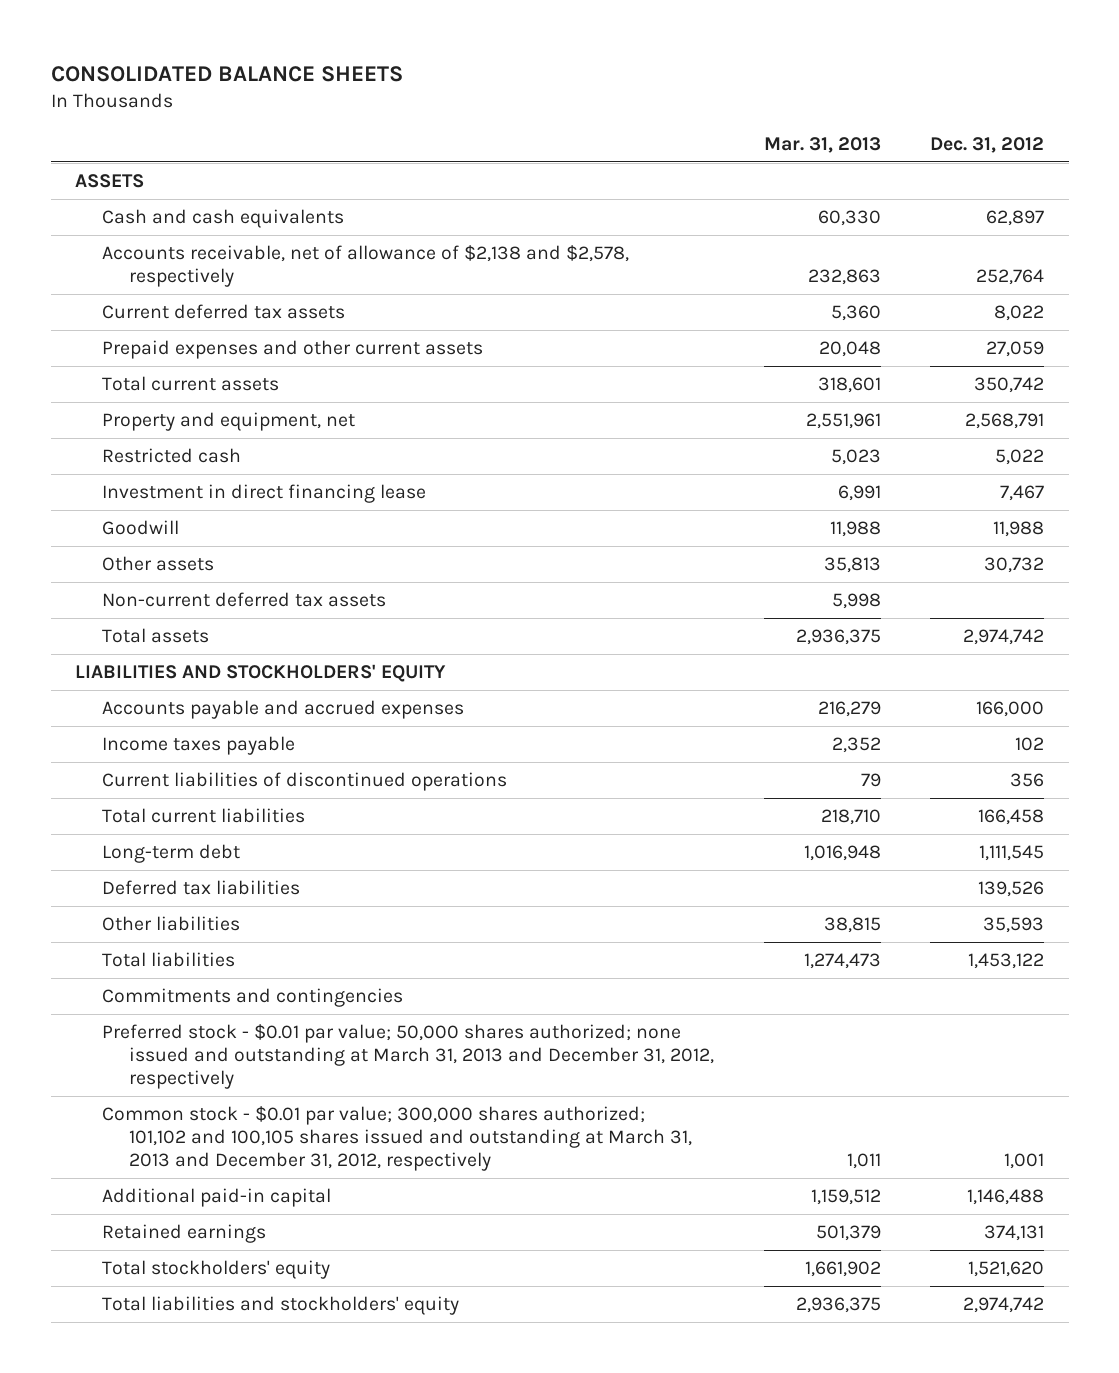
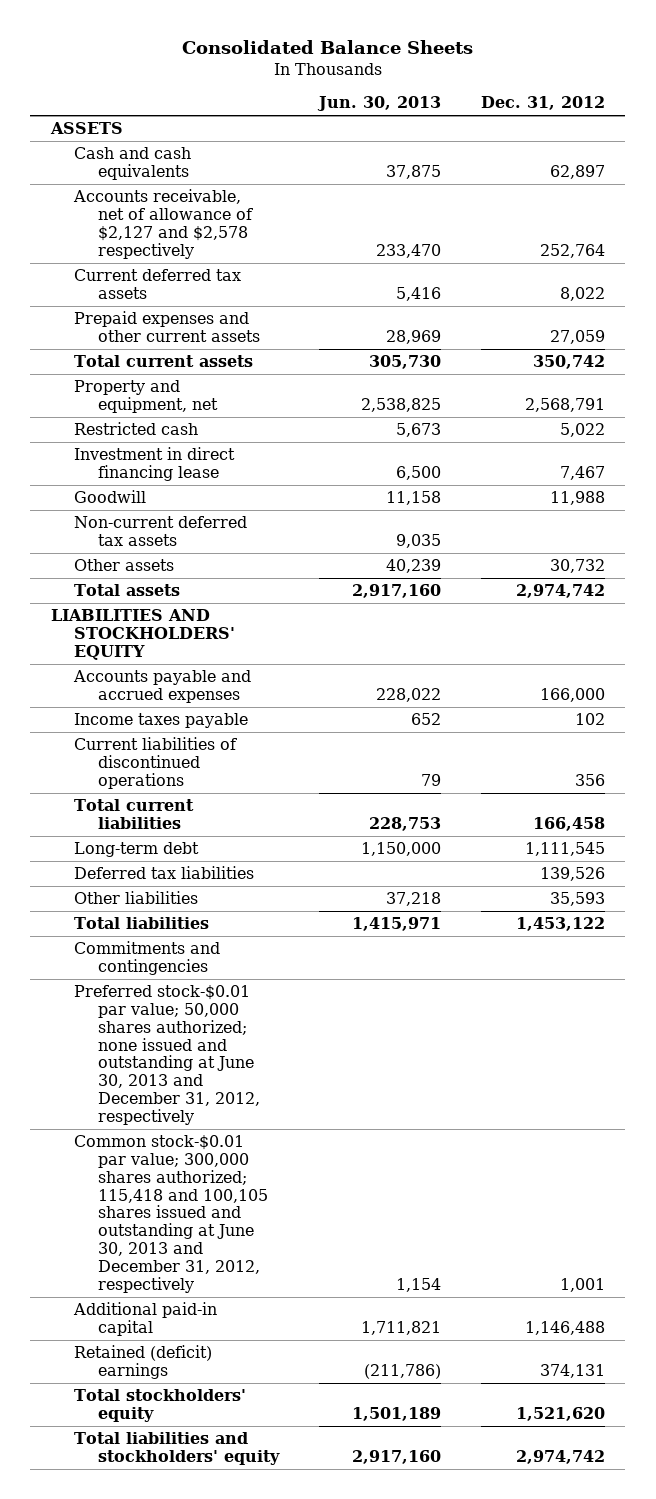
[50,65,403,82] CONSOLIDATED BALANCE SHEETS -> [181,40,473,55] Consolidated Balance Sheets
[763,136,881,153] Mar. 31, 2013 -> none
none -> [317,96,442,112] Jun. 30, 2013
[102,244,630,288] Accounts receivable, net of allowance of $2,138 and $2,578, respectively -> [73,189,253,259] Accounts receivable, net of allowance of $2,127 and $2,578 respectively
[102,555,215,571] Other assets -> [74,559,175,572] Other assets
[102,1023,715,1090] Preferred stock - $0.01 par value; 50,000 shares authorized; none issued and outstanding at March 31, 2013 and December 31, 2012, respectively -> [74,985,260,1125] Preferred stock-$0.01 par value; 50,000 shares authorized; none issued and outstanding at June 30, 2013 and December 31, 2012, respectively
[102,1105,693,1172] Common stock - $0.01 par value; 300,000 shares authorized; 101,102 and 100,105 shares issued and outstanding at March 31, 2013 and December 31, 2012, respectively -> [74,1135,268,1293] Common stock-$0.01 par value; 300,000 shares authorized; 115,418 and 100,105 shares issued and outstanding at June 30, 2013 and December 31, 2012, respectively
[102,1223,267,1243] Retained earnings -> [74,1345,213,1379] Retained (deficit) earnings

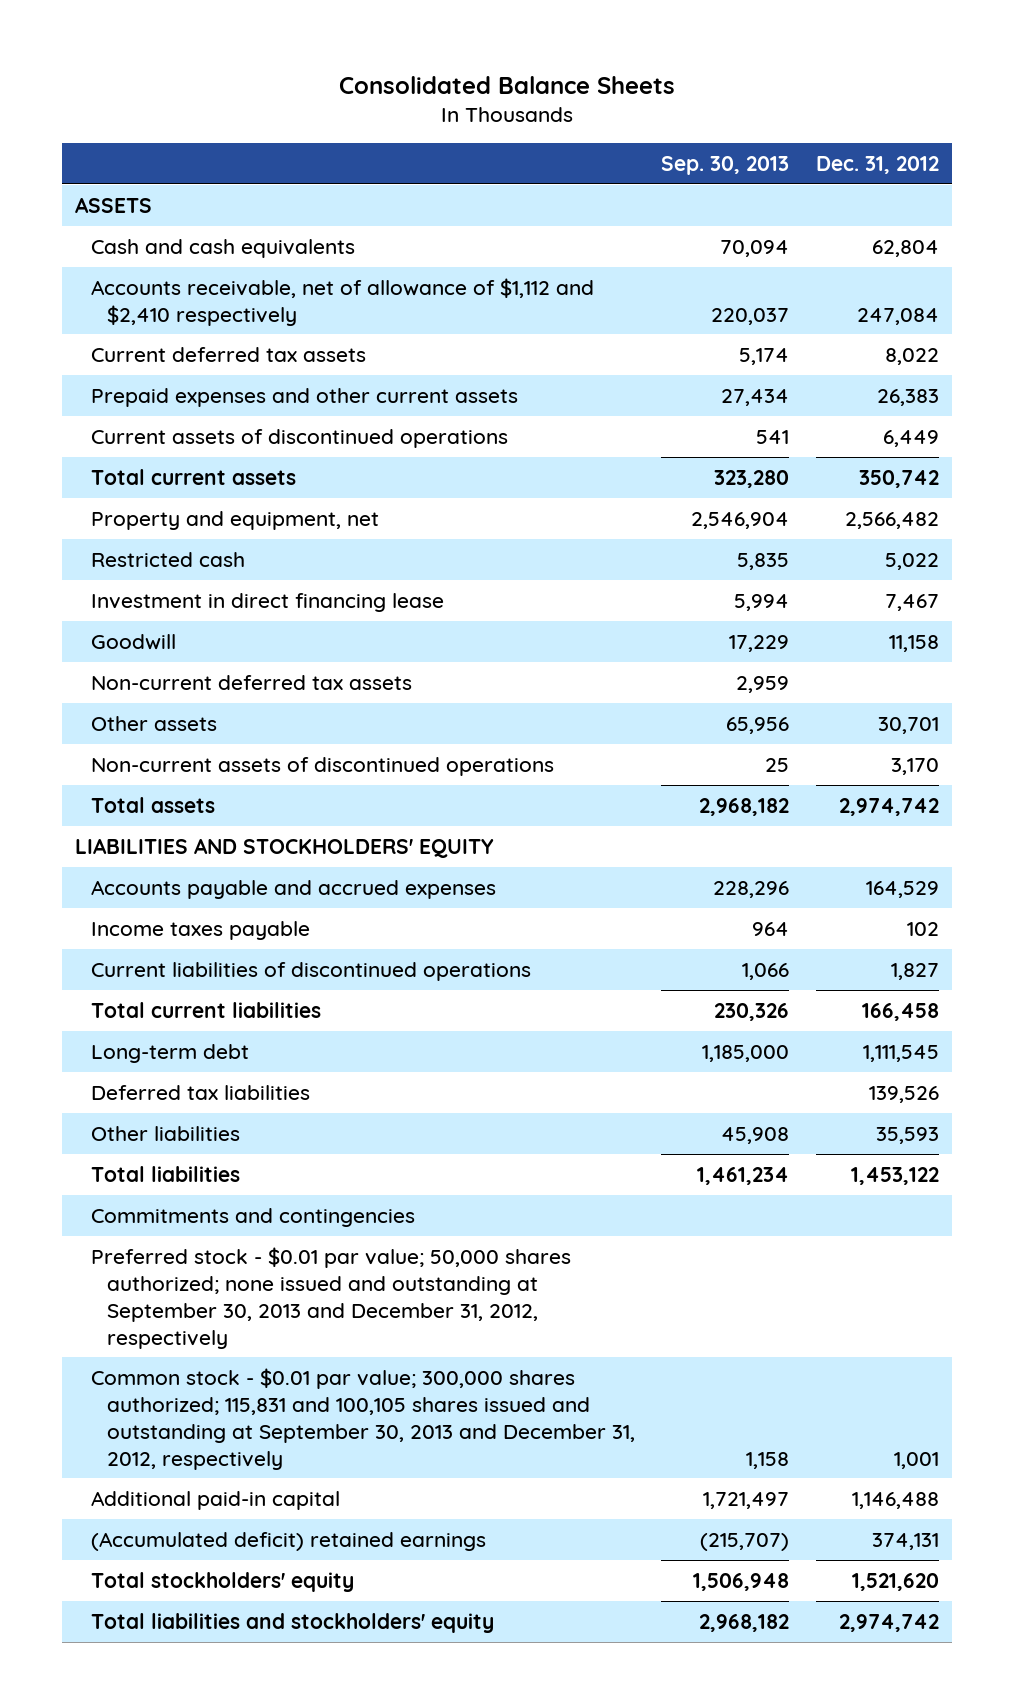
[317,96,442,112] Jun. 30, 2013 -> none
none -> [661,155,790,175] Sep. 30, 2013
[550,164,606,179] 62,897 -> [872,239,940,257] 62,804
[73,189,253,259] Accounts receivable, net of allowance of $2,127 and $2,578 respectively -> [91,277,595,326] Accounts receivable, net of allowance of $1,112 and $2,410 respectively
[540,243,606,258] 252,764 -> [857,307,940,325] 247,084
[550,329,606,344] 27,059 -> [877,388,940,406] 26,383
none -> [91,428,509,448] Current assets of discontinued operations
[525,397,606,412] 2,568,791 -> [845,511,940,529] 2,566,482
[550,491,606,506] 11,988 -> [889,634,940,652] 11,158
[550,559,606,574] 30,732 -> [878,716,940,734] 30,701
none -> [91,756,555,776] Non-current assets of discontinued operations
[540,687,606,702] 166,000 -> [866,880,940,898] 164,529
[575,773,606,786] 356 -> [891,962,940,980] 1,827
[74,985,260,1125] Preferred stock-$0.01 par value; 50,000 shares authorized; none issued and outstanding at June 30, 2013 and December 31, 2012, respectively -> [91,1246,572,1349] Preferred stock - $0.01 par value; 50,000 shares authorized; none issued and outstanding at September 30, 2013 and December 31, 2012, respectively
[74,1135,268,1293] Common stock-$0.01 par value; 300,000 shares authorized; 115,418 and 100,105 shares issued and outstanding at June 30, 2013 and December 31, 2012, respectively -> [91,1367,635,1470] Common stock - $0.01 par value; 300,000 shares authorized; 115,831 and 100,105 shares issued and outstanding at September 30, 2013 and December 31, 2012, respectively
[74,1345,213,1379] Retained (deficit) earnings -> [91,1531,487,1551] (Accumulated deficit) retained earnings

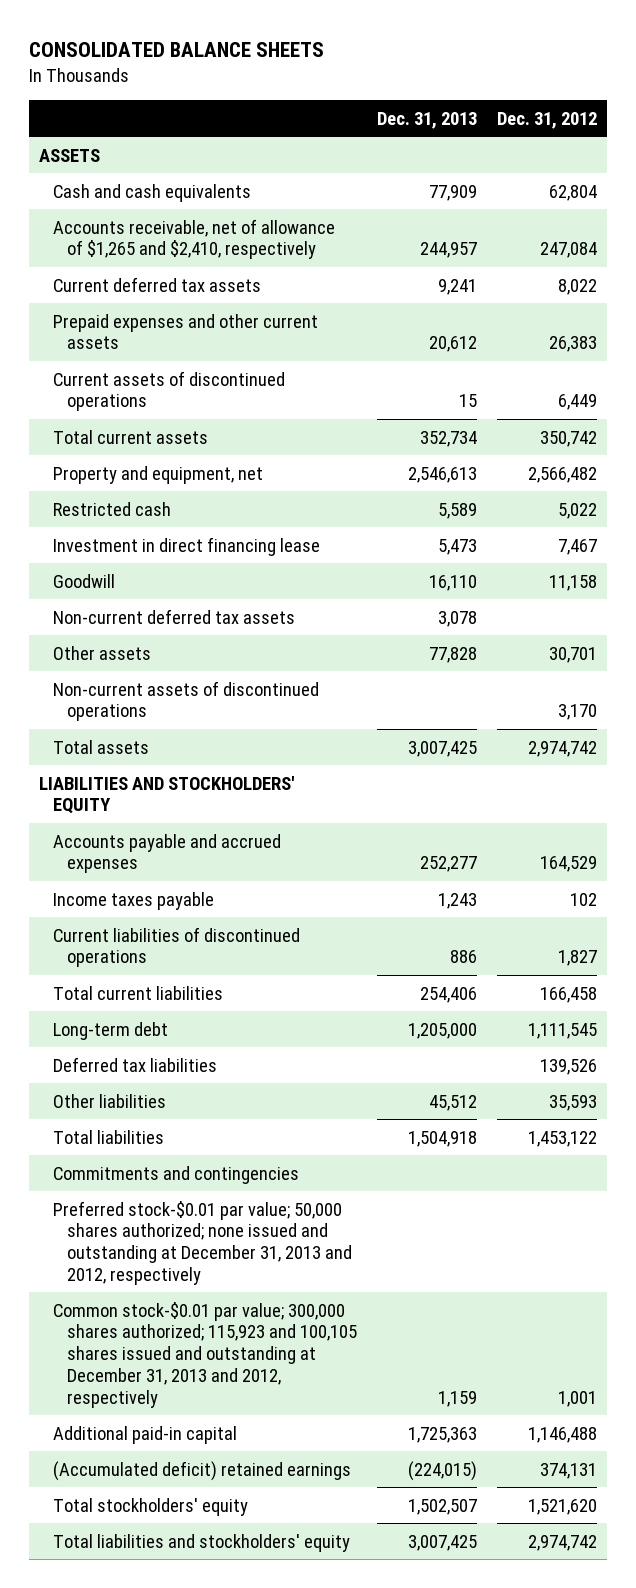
[339,76,676,95] Consolidated Balance Sheets -> [28,42,324,58] CONSOLIDATED BALANCE SHEETS
[661,155,790,175] Sep. 30, 2013 -> none
none -> [377,111,478,129] Dec. 31, 2013
[91,277,595,326] Accounts receivable, net of allowance of $1,112 and $2,410 respectively -> [52,218,335,260] Accounts receivable, net of allowance of $1,265 and $2,410, respectively
[91,1246,572,1349] Preferred stock - $0.01 par value; 50,000 shares authorized; none issued and outstanding at September 30, 2013 and December 31, 2012, respectively -> [52,1200,353,1285] Preferred stock-$0.01 par value; 50,000 shares authorized; none issued and outstanding at December 31, 2013 and 2012, respectively
[91,1367,635,1470] Common stock - $0.01 par value; 300,000 shares authorized; 115,831 and 100,105 shares issued and outstanding at September 30, 2013 and December 31, 2012, respectively -> [52,1301,358,1408] Common stock-$0.01 par value; 300,000 shares authorized; 115,923 and 100,105 shares issued and outstanding at December 31, 2013 and 2012, respectively

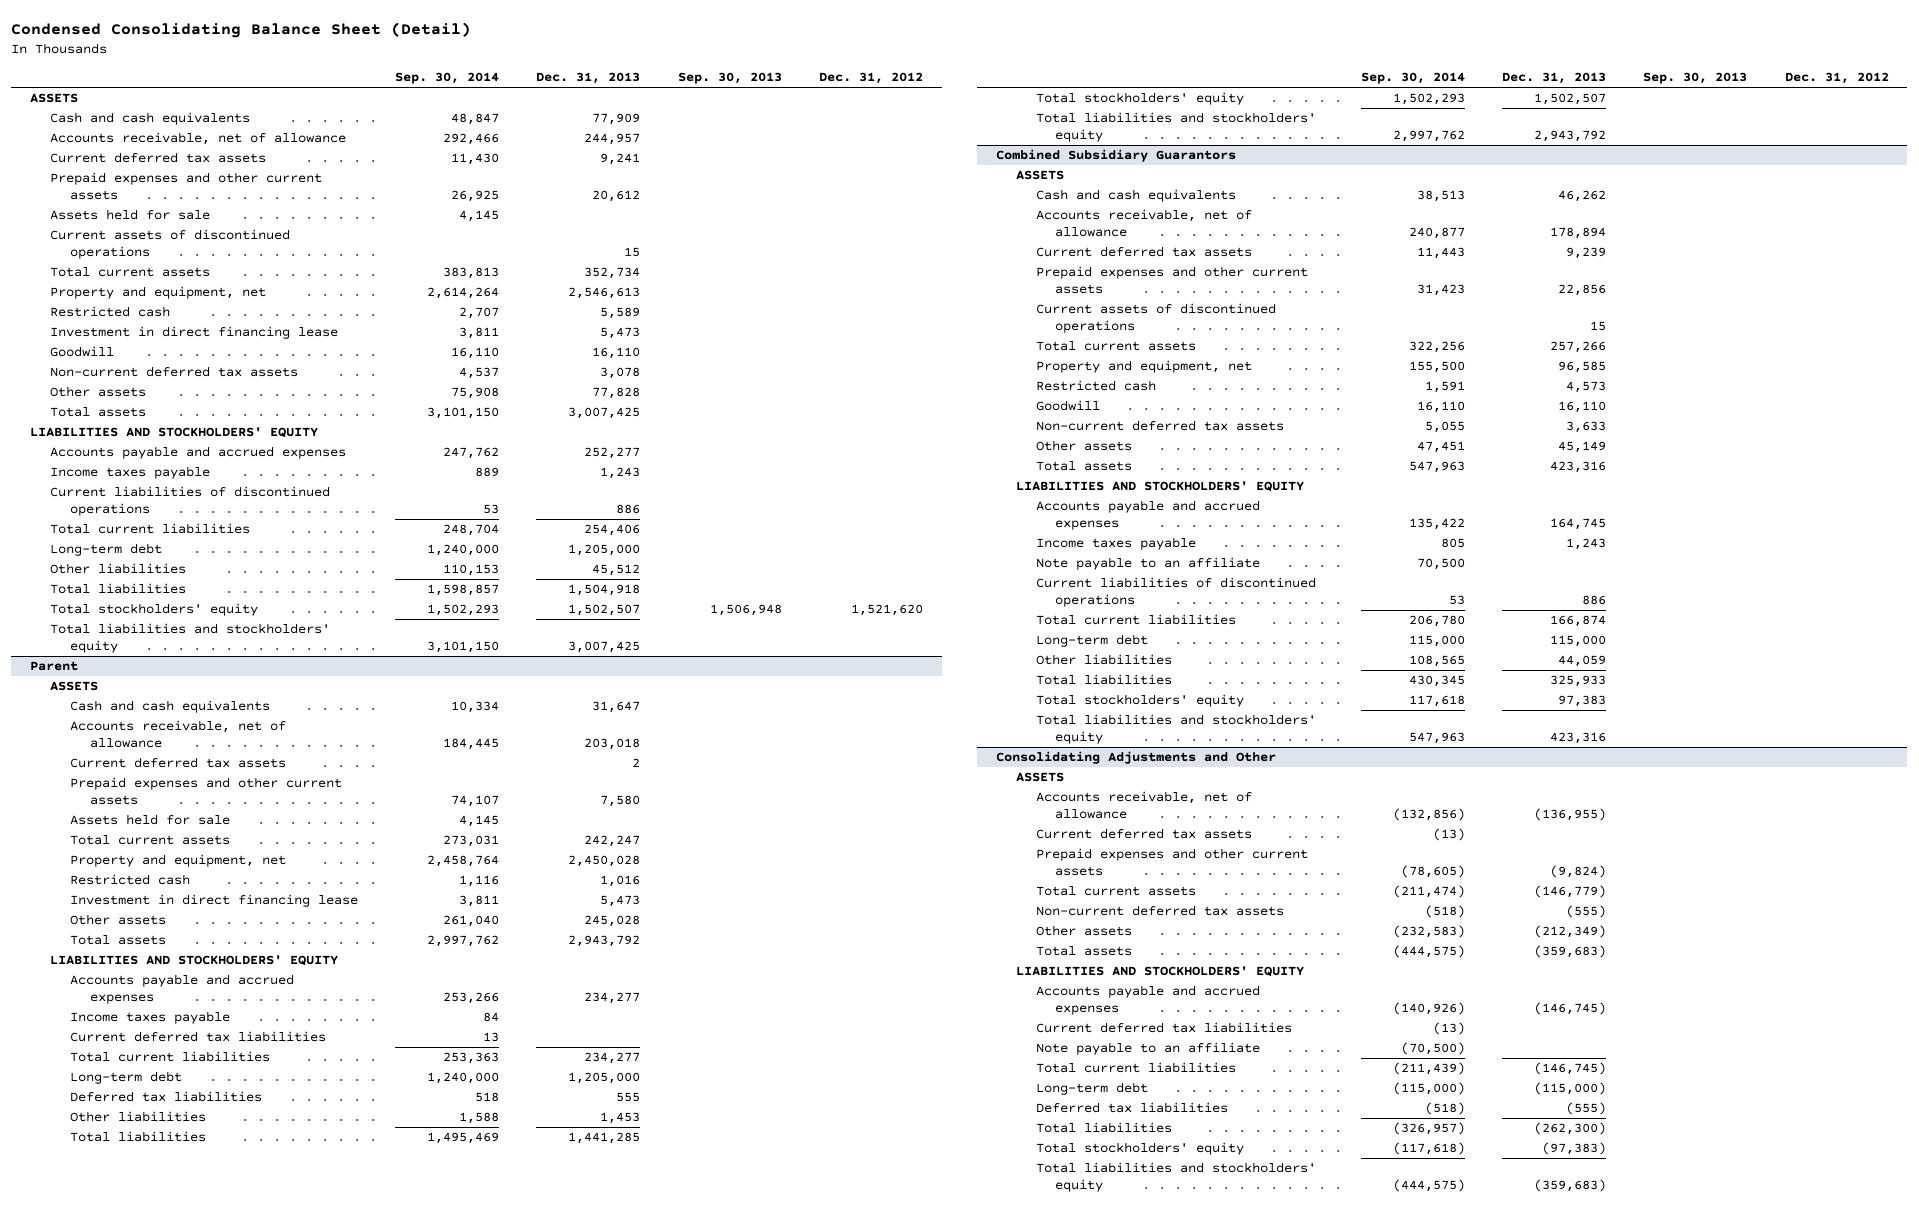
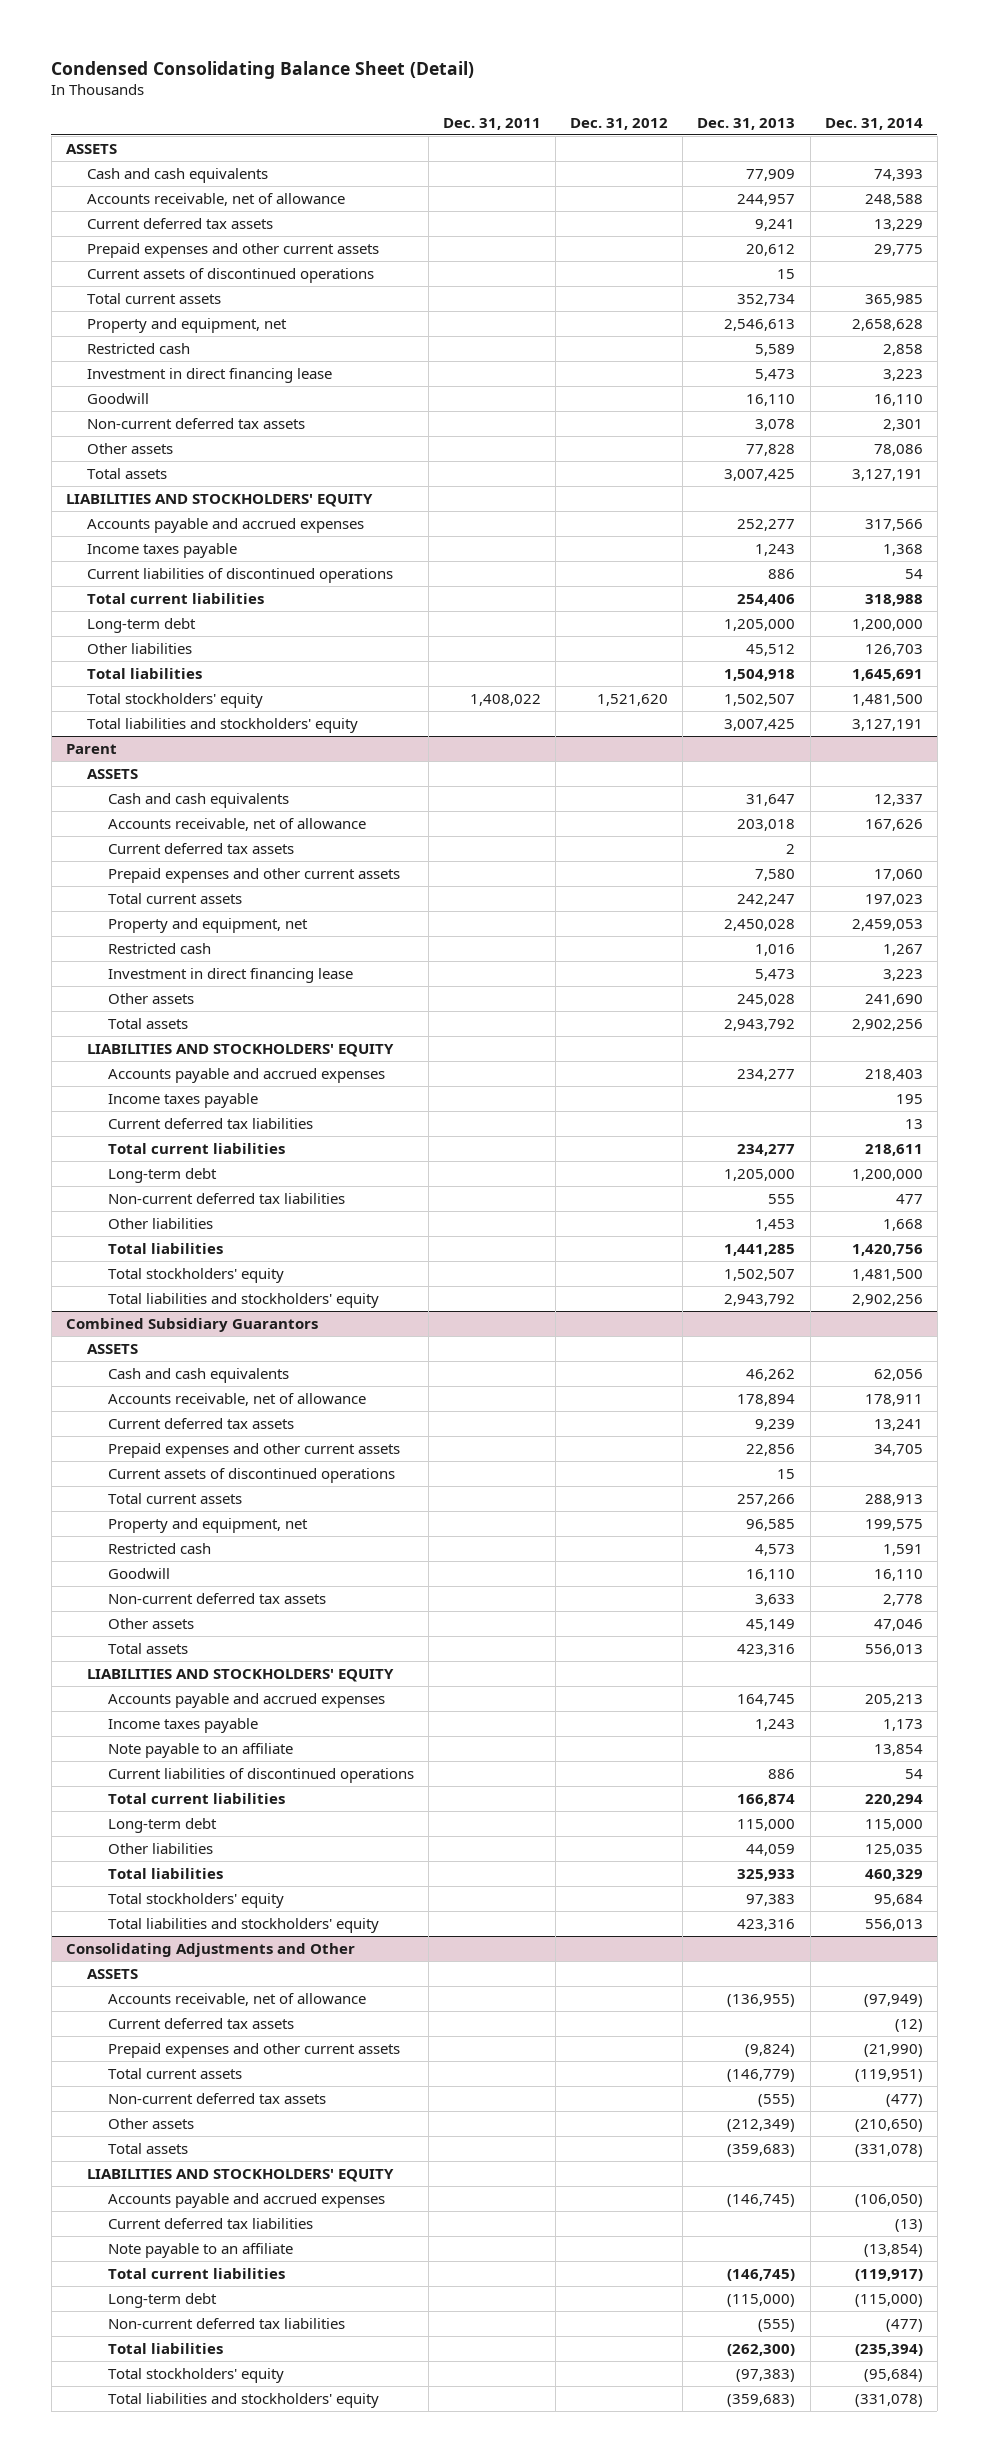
[395,72,500,85] Sep. 30, 2014 -> none
[677,72,782,85] Sep. 30, 2013 -> none
none -> [443,117,542,130] Dec. 31, 2011
none -> [824,117,923,130] Dec. 31, 2014
[49,209,210,221] Assets held for sale -> none
[69,814,230,826] Assets held for sale -> none
[69,1091,262,1103] Deferred tax liabilities -> [107,1192,345,1204] Non-current deferred tax liabilities
[1035,1102,1228,1114] Deferred tax liabilities -> [107,2317,345,2329] Non-current deferred tax liabilities

